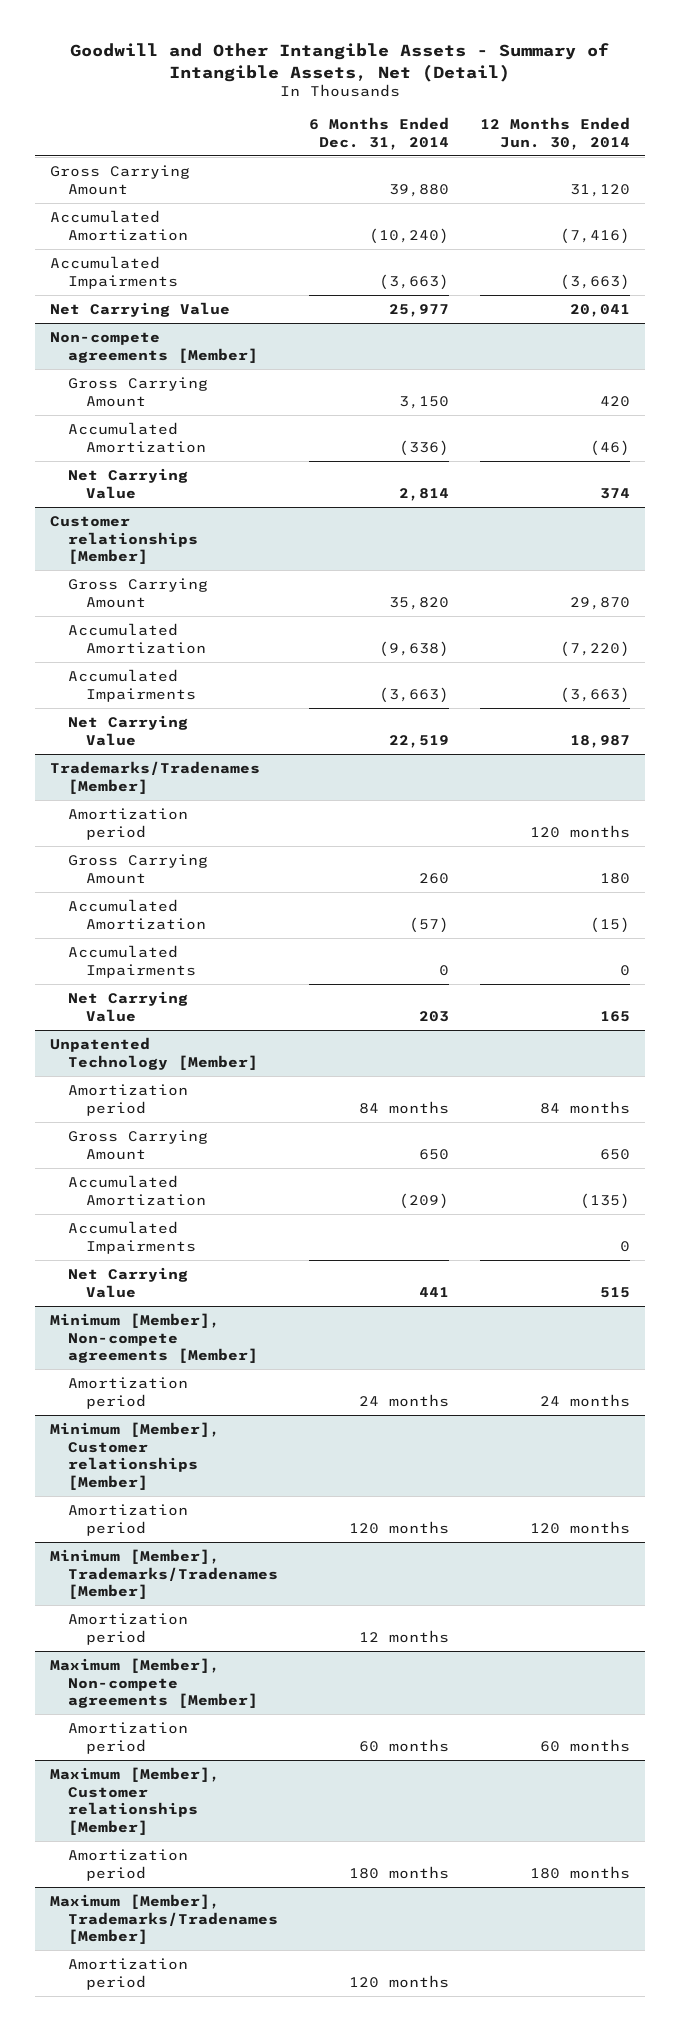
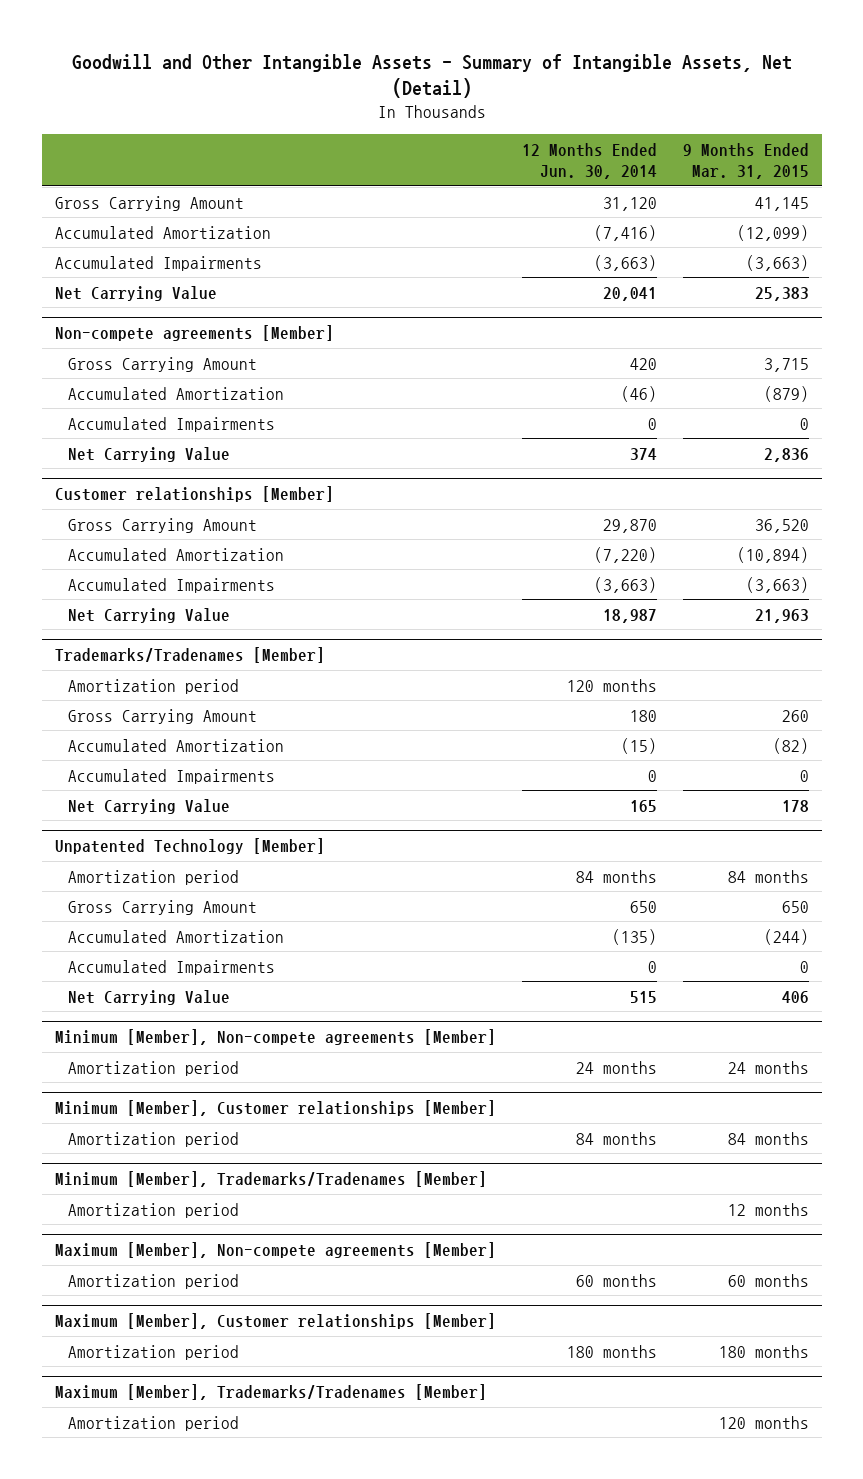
[309,117,450,150] 6 Months Ended Dec. 31, 2014 -> none
none -> [682,142,809,180] 9 Months Ended Mar. 31, 2015
none -> [68,416,276,432] Accumulated Impairments
[530,1520,631,1534] 120 months -> [575,1131,657,1145] 84 months

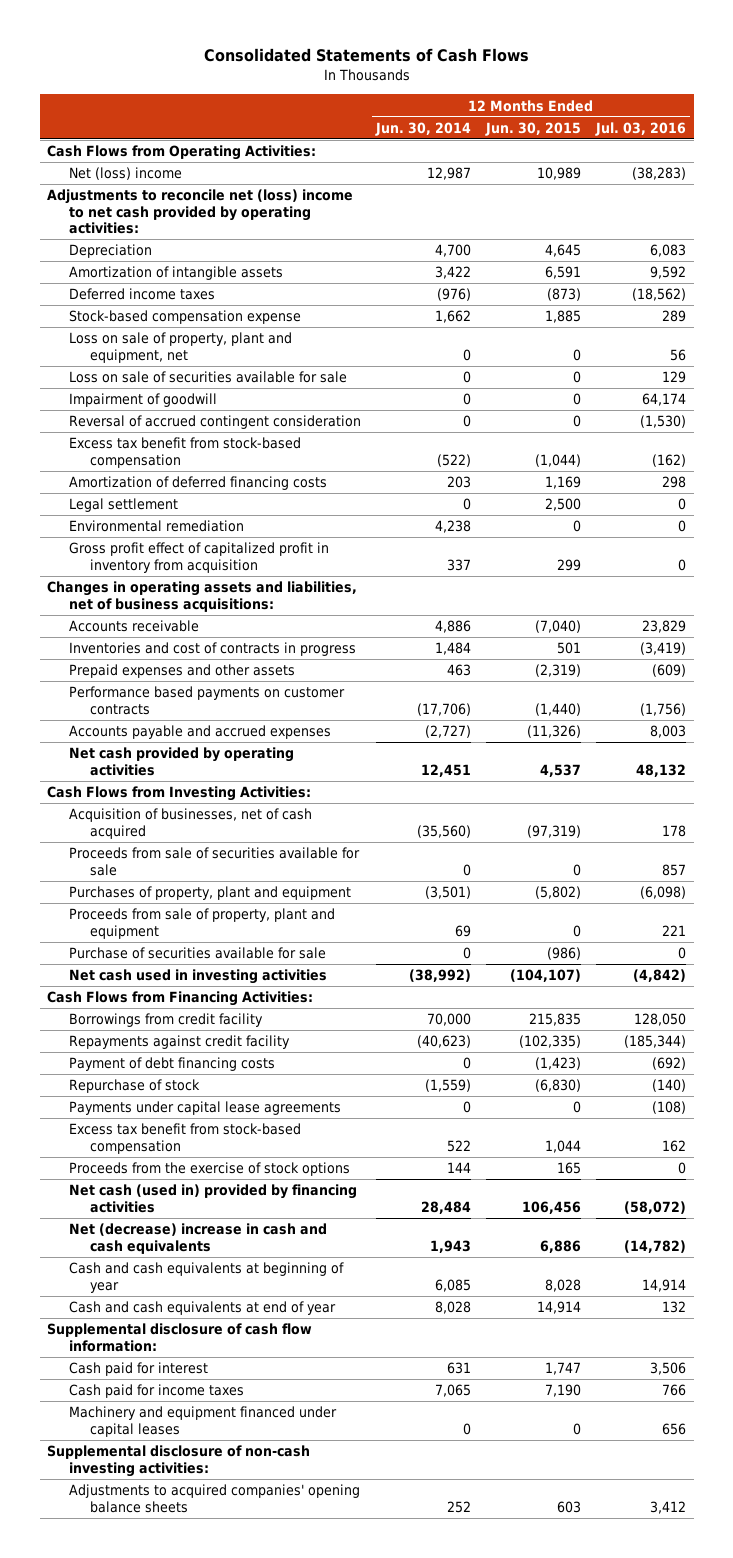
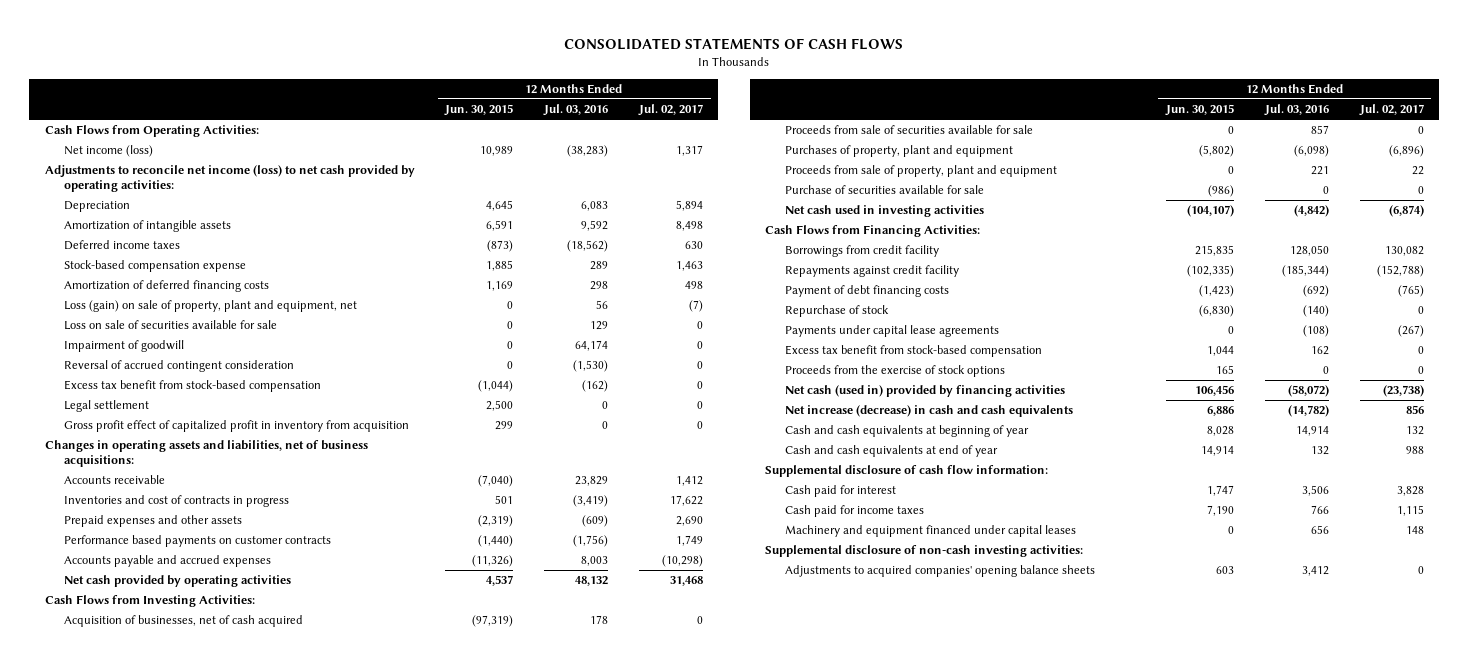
[203,48,529,63] Consolidated Statements of Cash Flows -> [564,37,904,50] CONSOLIDATED STATEMENTS OF CASH FLOWS
[374,121,471,136] Jun. 30, 2014 -> none
none -> [637,104,703,117] Jul. 02, 2017
[68,167,182,181] Net (loss) income -> [64,145,154,158] Net income (loss)
[47,189,354,235] Adjustments to reconcile net (loss) income to net cash provided by operating activities: -> [44,165,415,193] Adjustments to reconcile net income (loss) to net cash provided by operating activities:
[68,476,327,491] Amortization of deferred financing costs -> [64,280,270,293] Amortization of deferred financing costs
[68,332,292,363] Loss on sale of property, plant and equipment, net -> [64,300,358,313] Loss (gain) on sale of property, plant and equipment, net
[68,520,244,533] Environmental remediation -> none
[68,1223,327,1254] Net (decrease) increase in cash and cash equivalents -> [784,405,1073,418] Net increase (decrease) in cash and cash equivalents

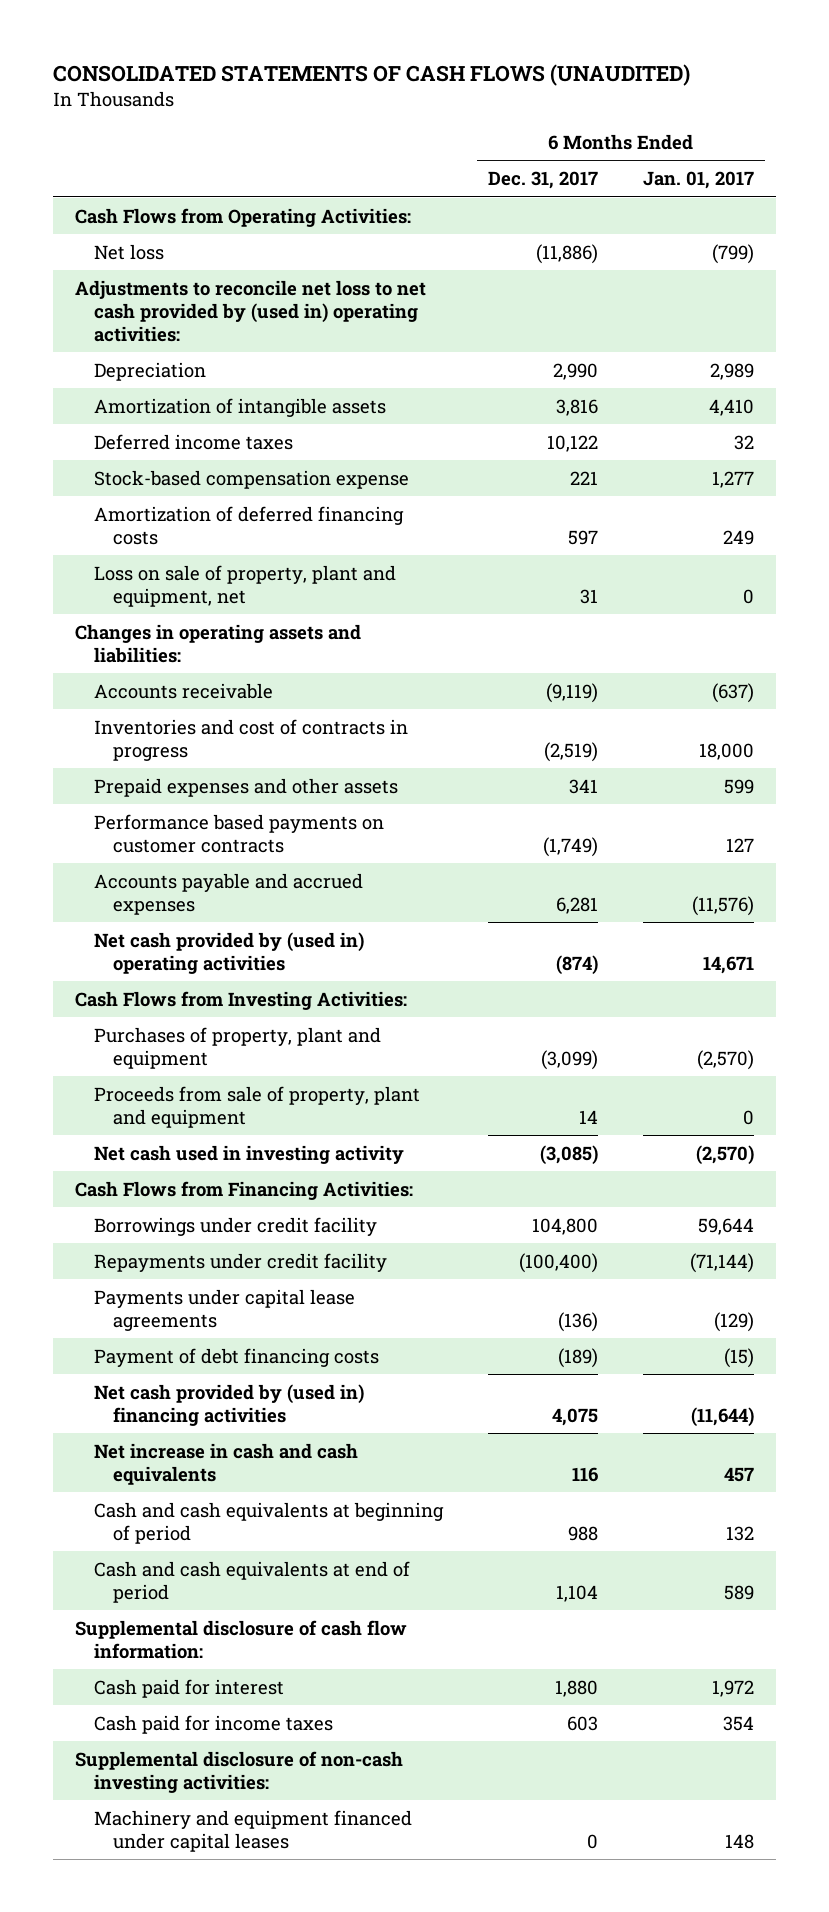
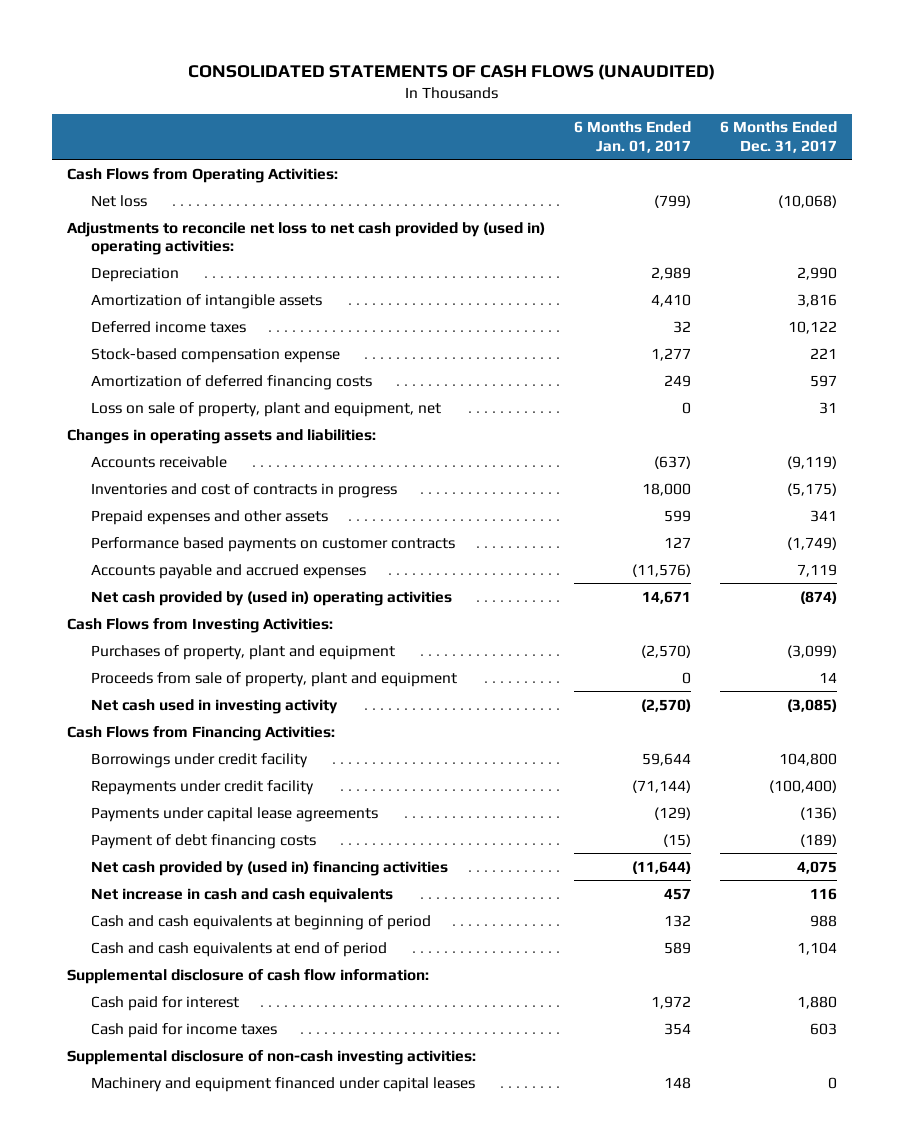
[535,243,598,264] (11,886) -> [778,194,838,208] (10,068)
[543,741,598,762] (2,519) -> [787,482,838,496] (5,175)
[555,896,598,914] 6,281 -> [797,563,838,577] 7,119

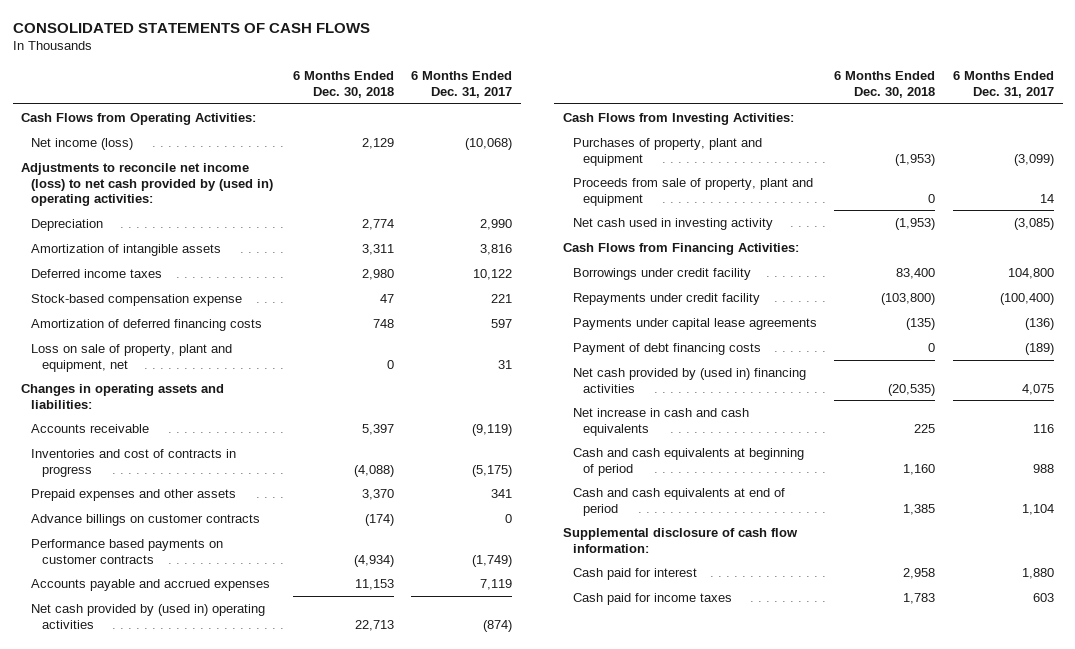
[188,63,716,80] CONSOLIDATED STATEMENTS OF CASH FLOWS (UNAUDITED) -> [12,22,370,33] CONSOLIDATED STATEMENTS OF CASH FLOWS
[574,121,692,153] 6 Months Ended Jan. 01, 2017 -> none
none -> [292,71,394,99] 6 Months Ended Dec. 30, 2018
[91,194,148,207] Net loss -> [31,137,134,150] Net income (loss)
[67,221,546,256] Adjustments to reconcile net loss to net cash provided by (used in) operating activities: -> [21,162,274,207] Adjustments to reconcile net income (loss) to net cash provided by (used in) operating activities:
none -> [31,513,261,526] Advance billings on customer contracts
[67,1049,477,1065] Supplemental disclosure of non-cash investing activities: -> none
[91,1076,476,1092] Machinery and equipment financed under capital leases -> none

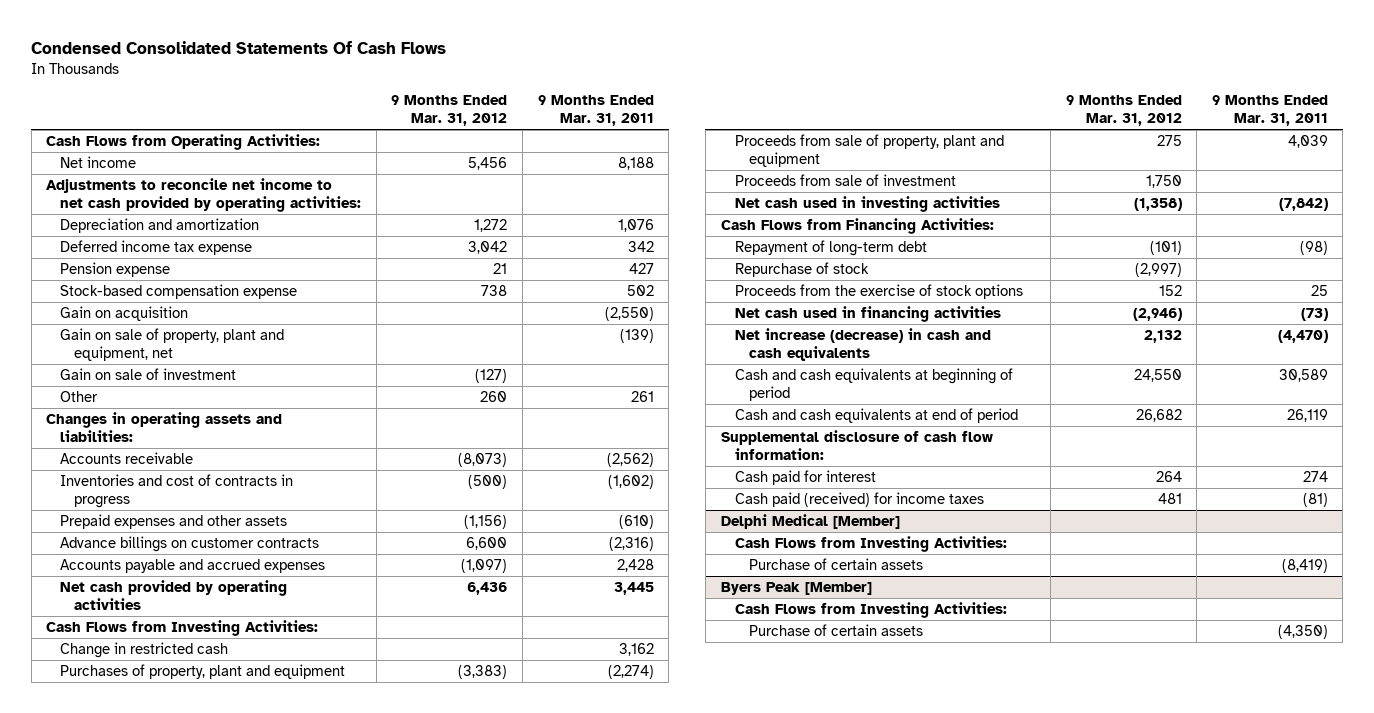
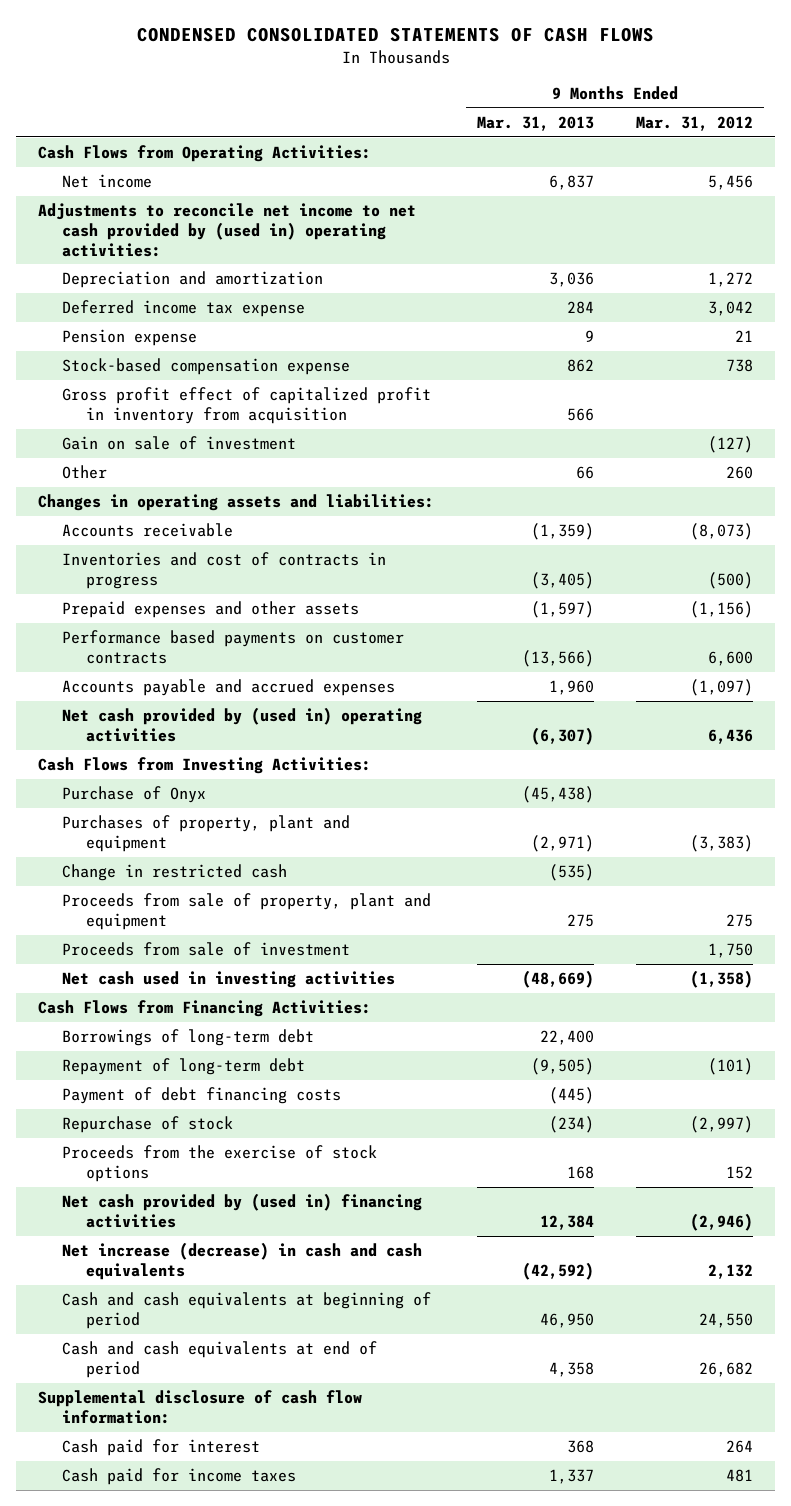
[31,41,447,55] Condensed Consolidated Statements Of Cash Flows -> [136,27,654,43] CONDENSED CONSOLIDATED STATEMENTS OF CASH FLOWS
[537,94,654,127] 9 Months Ended Mar. 31, 2011 -> none
none -> [476,115,594,131] Mar. 31, 2013
[46,178,362,213] Adjustments to reconcile net income to net cash provided by operating activities: -> [37,203,416,257] Adjustments to reconcile net income to net cash provided by (used in) operating activities:
[60,306,189,322] Gain on acquisition -> none
[60,328,285,362] Gain on sale of property, plant and equipment, net -> none
none -> [61,387,431,424] Gross profit effect of capitalized profit in inventory from acquisition
[60,536,320,553] Advance billings on customer contracts -> [61,630,404,664] Performance based payments on customer contracts
[60,580,288,611] Net cash provided by operating activities -> [61,707,422,742] Net cash provided by (used in) operating activities
none -> [61,786,206,804] Purchase of Onyx
[60,642,229,659] Change in restricted cash -> [61,864,287,882] Change in restricted cash
none -> [61,1029,314,1047] Borrowings of long-term debt
none -> [61,1087,341,1105] Payment of debt financing costs
[734,306,1001,323] Net cash used in financing activities -> [61,1193,422,1228] Net cash provided by (used in) financing activities
[720,514,900,530] Delphi Medical [Member] -> none
[734,536,1007,553] Cash Flows from Investing Activities: -> none
[748,558,923,571] Purchase of certain assets -> none
[720,582,872,596] Byers Peak [Member] -> none
[734,602,1007,619] Cash Flows from Investing Activities: -> none
[748,624,923,637] Purchase of certain assets -> none
[734,492,984,508] Cash paid (received) for income taxes -> [61,1468,296,1486] Cash paid for income taxes

